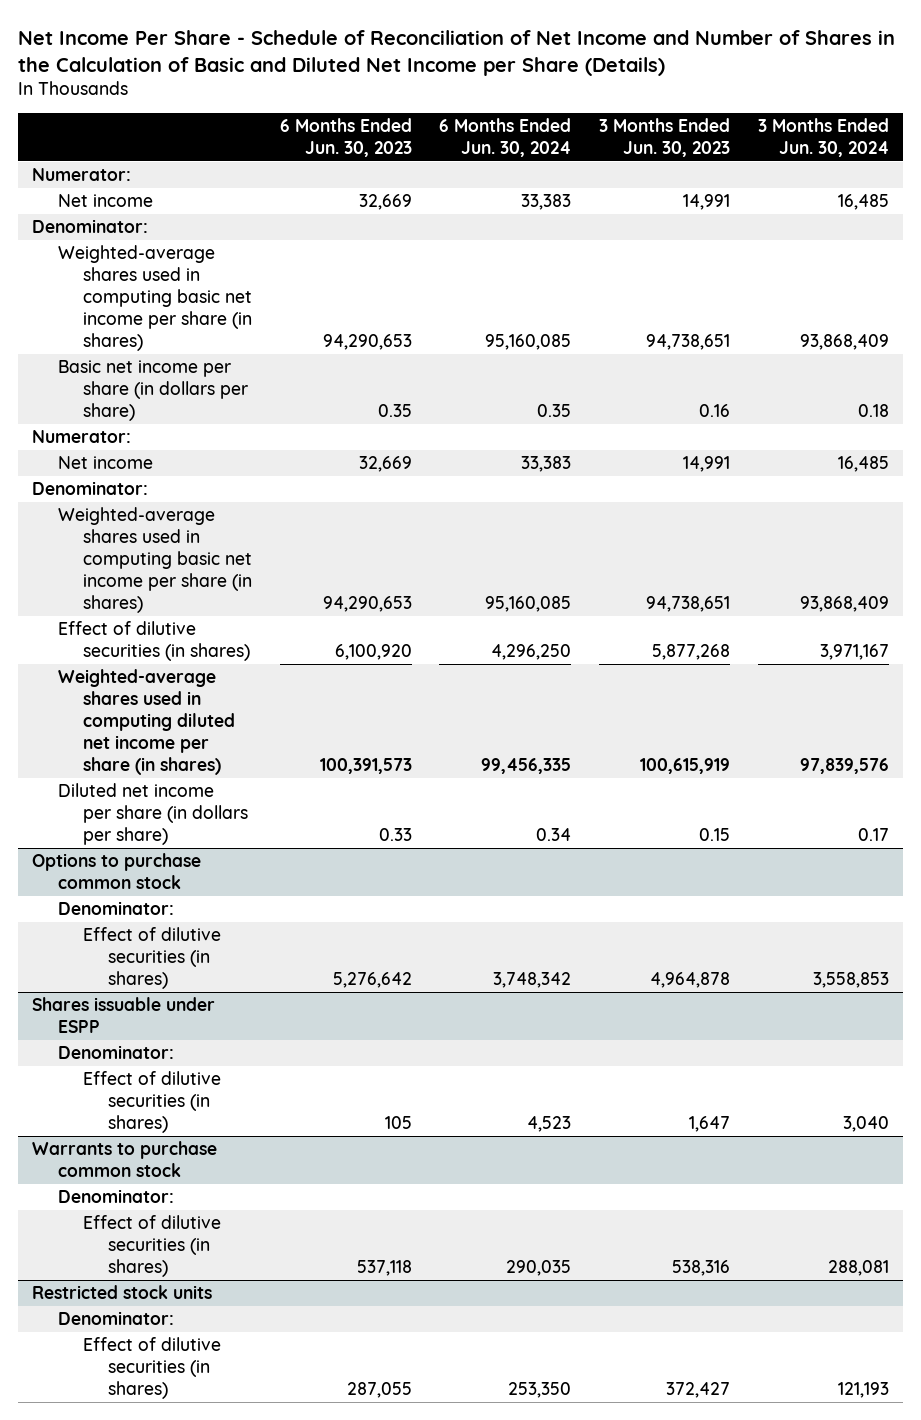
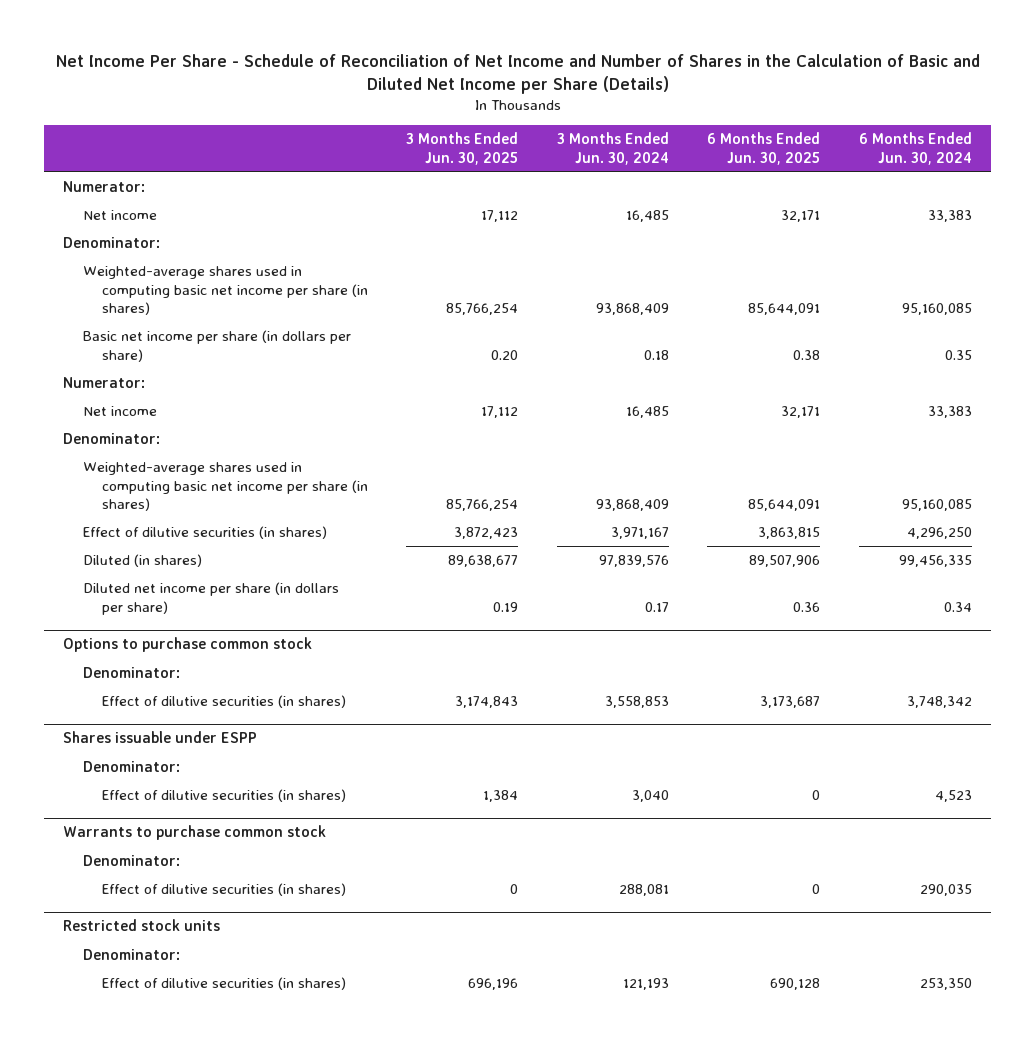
[279,117,412,157] 6 Months Ended Jun. 30, 2023 -> none
[599,117,731,157] 3 Months Ended Jun. 30, 2023 -> none
none -> [406,132,519,165] 3 Months Ended Jun. 30, 2025
none -> [707,132,821,165] 6 Months Ended Jun. 30, 2025
[57,669,235,775] Weighted-average shares used in computing diluted net income per share (in shares) -> [82,554,202,568] Diluted (in shares)

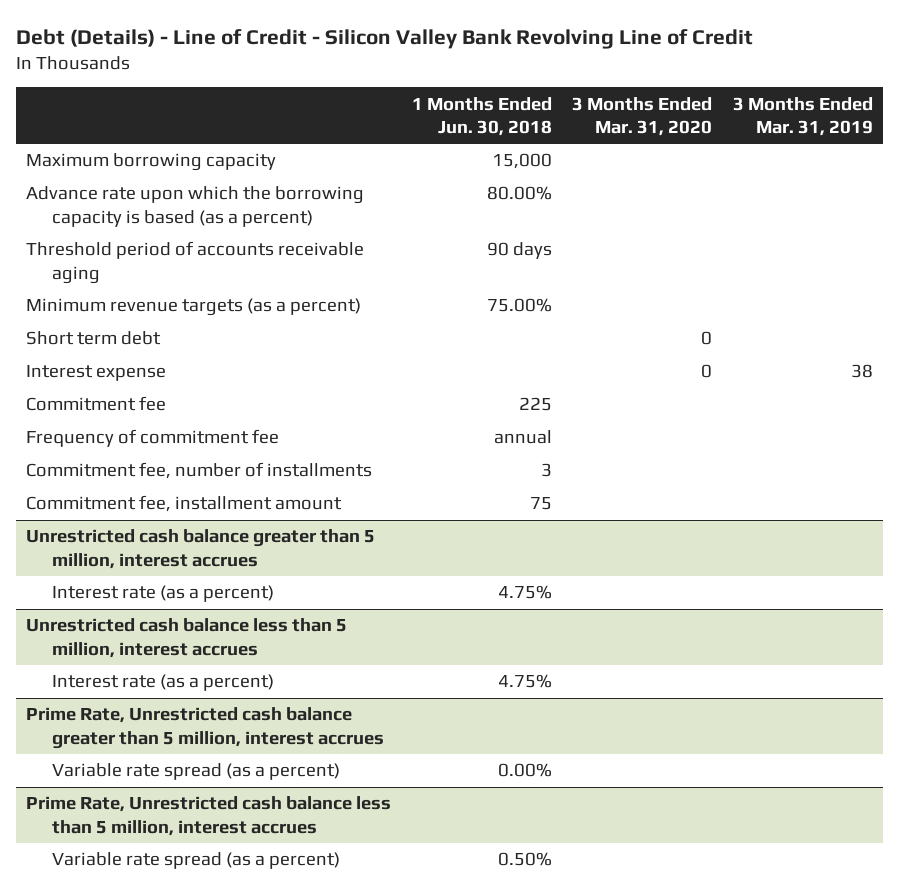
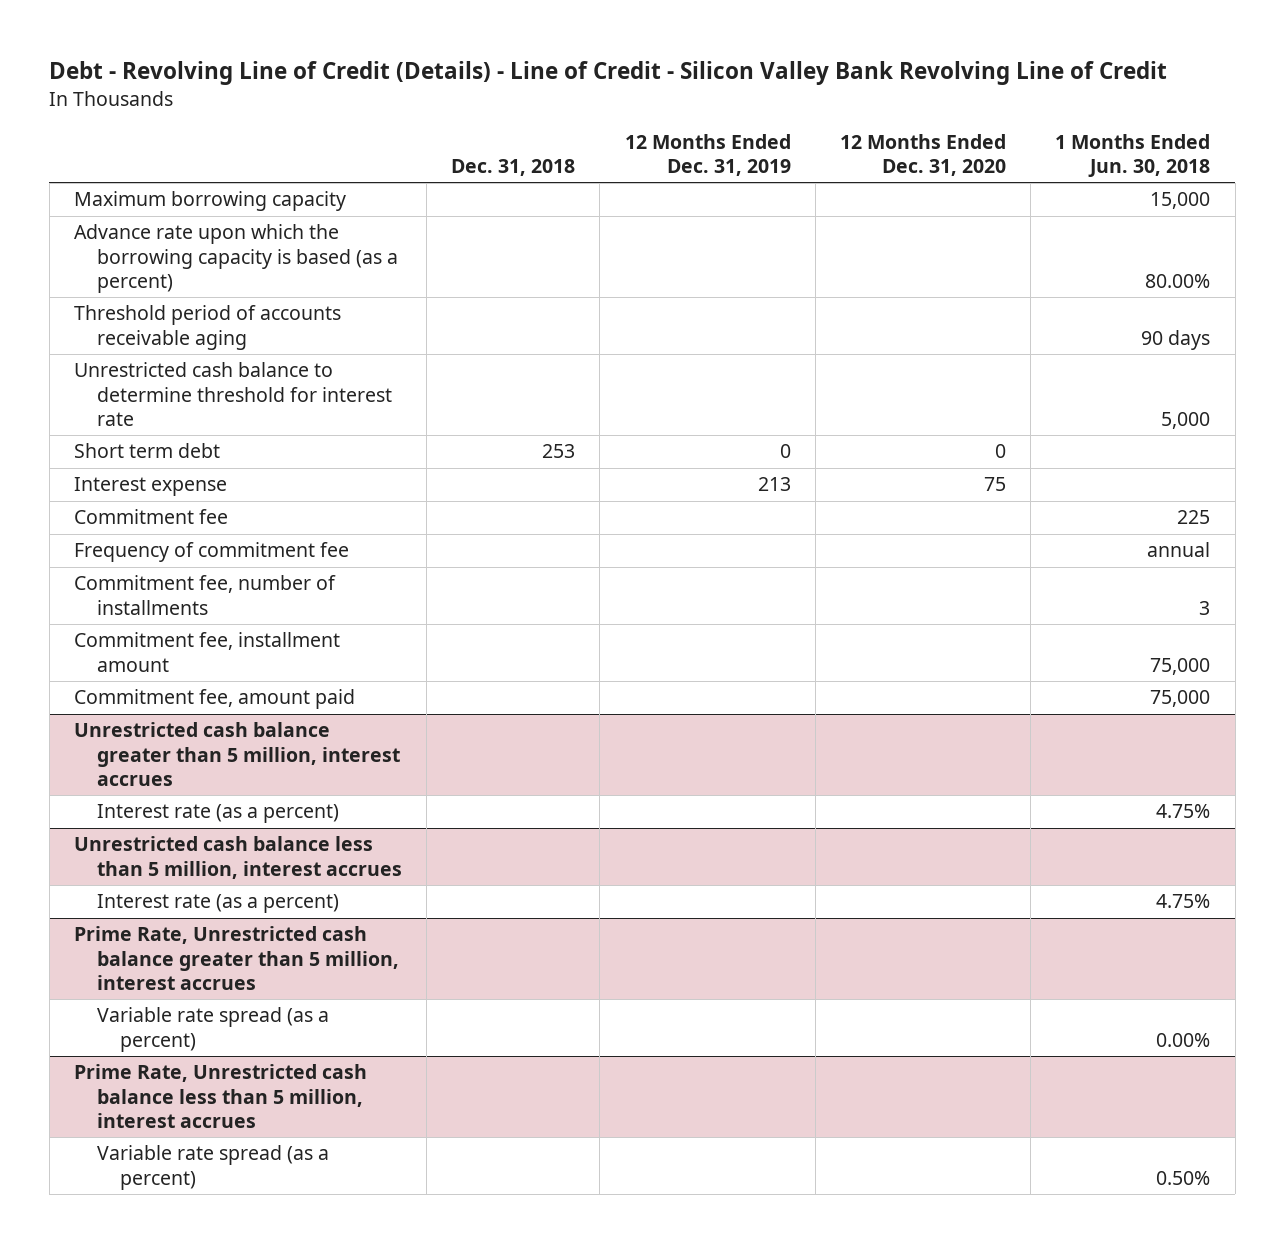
[15,29,753,50] Debt (Details) - Line of Credit - Silicon Valley Bank Revolving Line of Credit -> [49,61,1168,86] Debt - Revolving Line of Credit (Details) - Line of Credit - Silicon Valley Bank Revolving Line of Credit
[572,96,713,136] 3 Months Ended Mar. 31, 2020 -> none
[733,96,874,136] 3 Months Ended Mar. 31, 2019 -> none
none -> [451,158,576,176] Dec. 31, 2018
none -> [624,133,791,176] 12 Months Ended Dec. 31, 2019
none -> [839,133,1006,176] 12 Months Ended Dec. 31, 2020
[26,298,362,317] Minimum revenue targets (as a percent) -> none
none -> [73,362,392,426] Unrestricted cash balance to determine threshold for interest rate
[529,497,552,511] 75 -> [1150,657,1211,675] 75,000
none -> [73,689,355,710] Commitment fee, amount paid

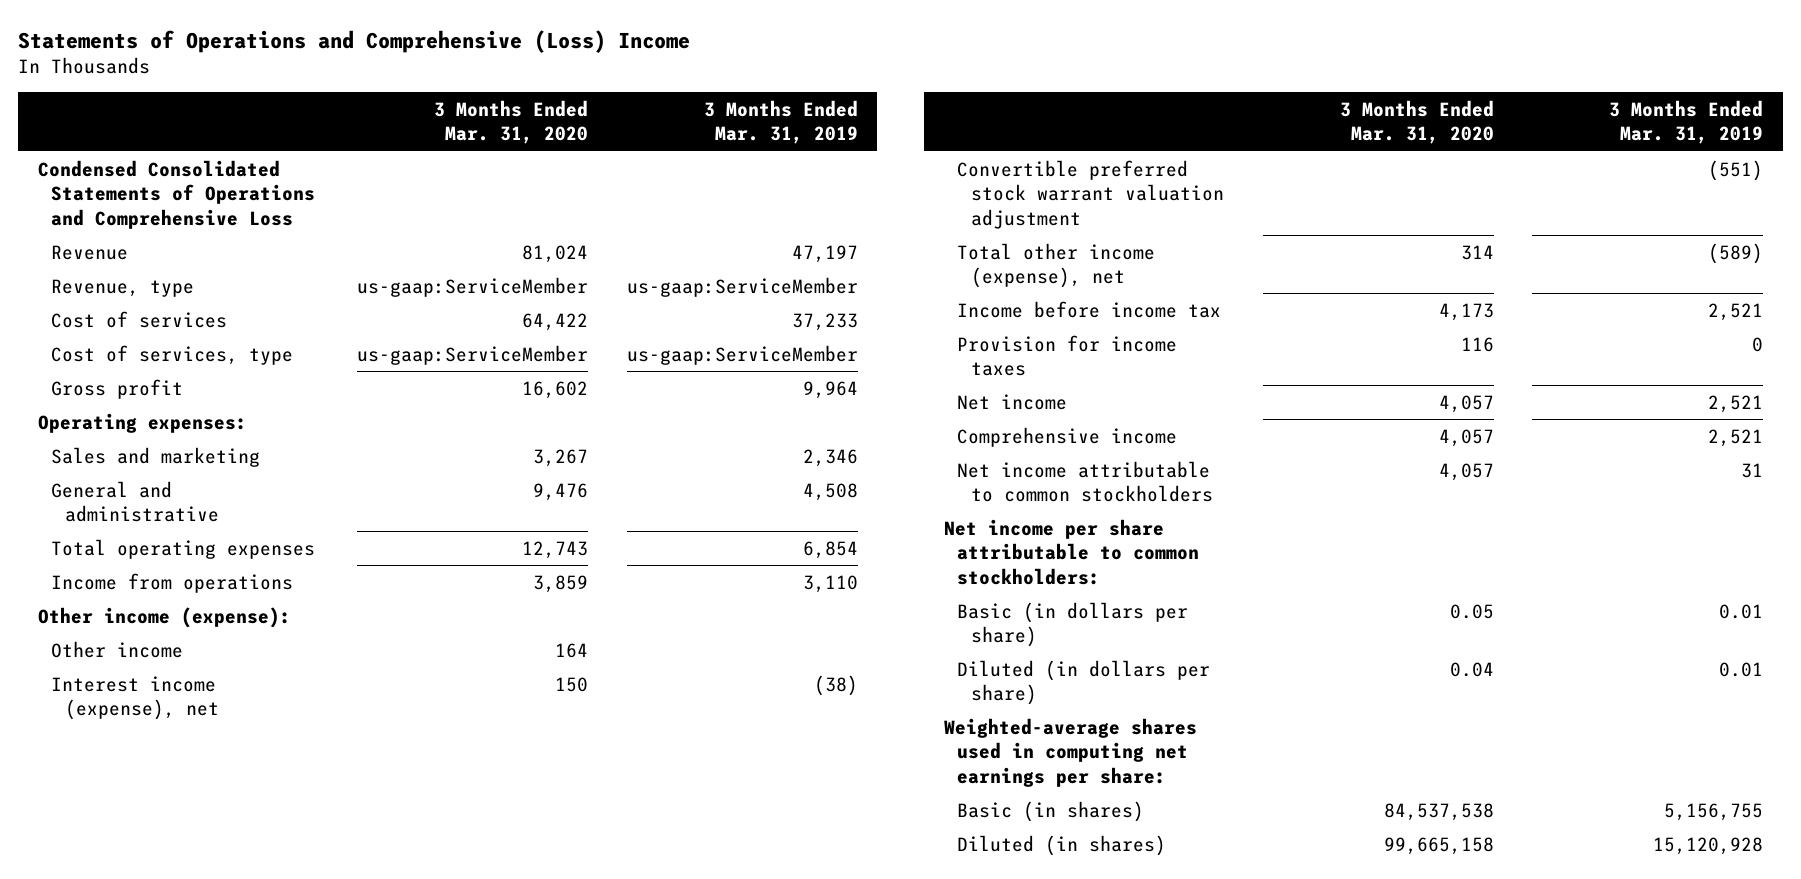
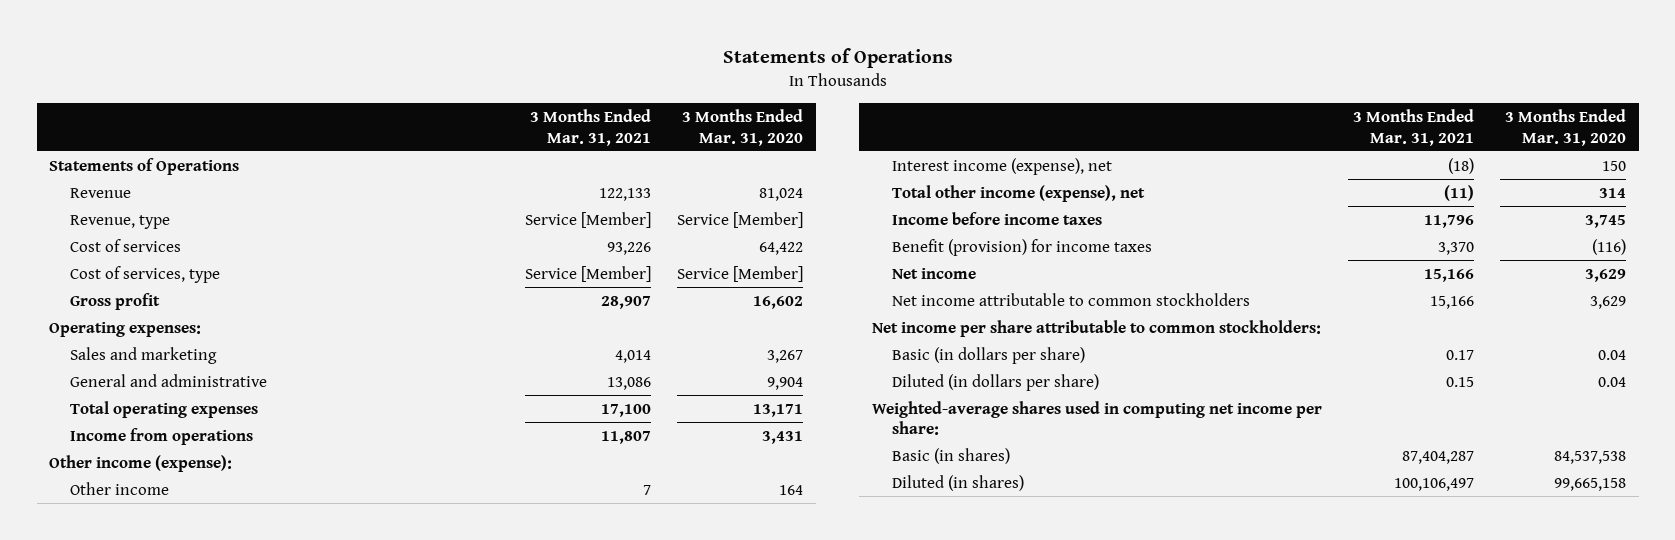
[18,29,691,53] Statements of Operations and Comprehensive (Loss) Income -> [722,48,953,69] Statements of Operations
[703,99,858,145] 3 Months Ended Mar. 31, 2019 -> none
none -> [530,108,652,146] 3 Months Ended Mar. 31, 2021
[37,159,316,229] Condensed Consolidated Statements of Operations and Comprehensive Loss -> [49,157,240,175] Statements of Operations
[356,276,588,297] us-gaap:ServiceMember -> [677,211,804,228] Service [Member]
[356,344,588,365] us-gaap:ServiceMember -> [677,265,804,282] Service [Member]
[532,482,588,501] 9,476 -> [767,376,804,390] 9,904
[521,540,588,559] 12,743 -> [753,403,804,417] 13,171
[532,574,588,593] 3,859 -> [762,430,804,444] 3,431
[957,159,1224,229] Convertible preferred stock warrant valuation adjustment -> none
[957,426,1178,447] Comprehensive income -> none
[957,300,1222,318] Income before income tax -> [892,211,1103,225] Income before income taxes
[1438,302,1494,321] 4,173 -> [1584,214,1626,228] 3,745
[957,334,1178,377] Provision for income taxes -> [892,238,1153,256] Benefit (provision) for income taxes
[1460,336,1494,352] 116 -> [1591,238,1626,255] (116)
[1438,394,1494,413] 4,057 -> [1584,268,1626,282] 3,629
[1438,462,1494,481] 4,057 -> [1589,295,1626,309] 3,629
[1449,603,1494,619] 0.05 -> [1597,349,1626,360] 0.04
[943,717,1197,787] Weighted-average shares used in computing net earnings per share: -> [871,400,1322,436] Weighted-average shares used in computing net income per share:

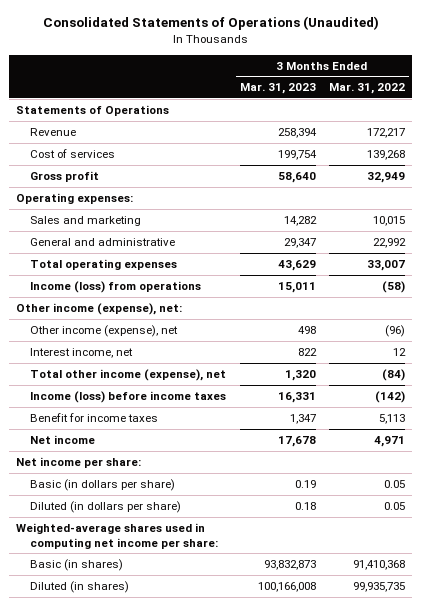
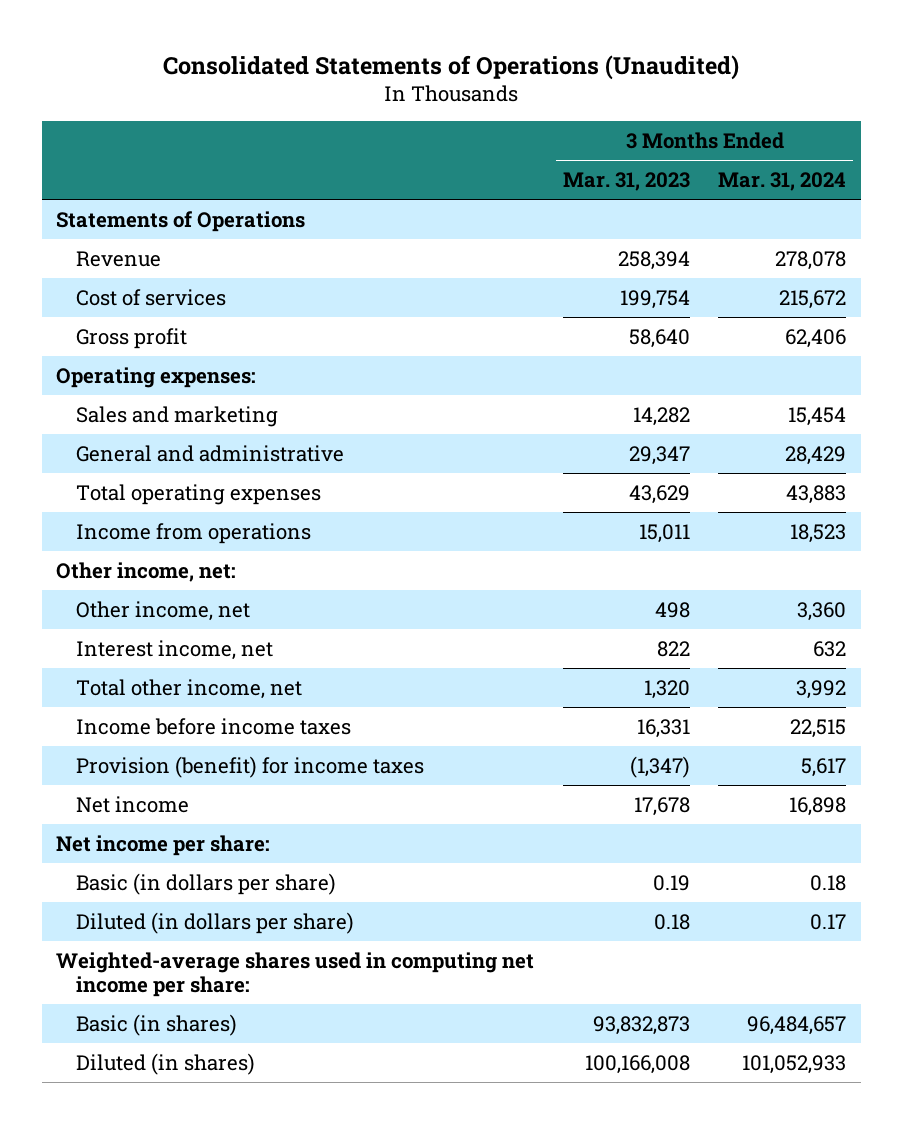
[329,83,406,95] Mar. 31, 2022 -> none
none -> [718,172,847,192] Mar. 31, 2024
[29,280,201,293] Income (loss) from operations -> [75,522,311,544] Income from operations
[16,302,183,315] Other income (expense), net: -> [56,561,237,582] Other income, net:
[29,324,178,337] Other income (expense), net -> [75,600,250,621] Other income, net
[29,368,226,381] Total other income (expense), net -> [75,678,302,699] Total other income, net
[29,390,226,403] Income (loss) before income taxes -> [75,717,351,735] Income before income taxes
[29,412,158,422] Benefit for income taxes -> [75,755,424,778] Provision (benefit) for income taxes
[289,413,316,424] 1,347 -> [629,755,690,778] (1,347)

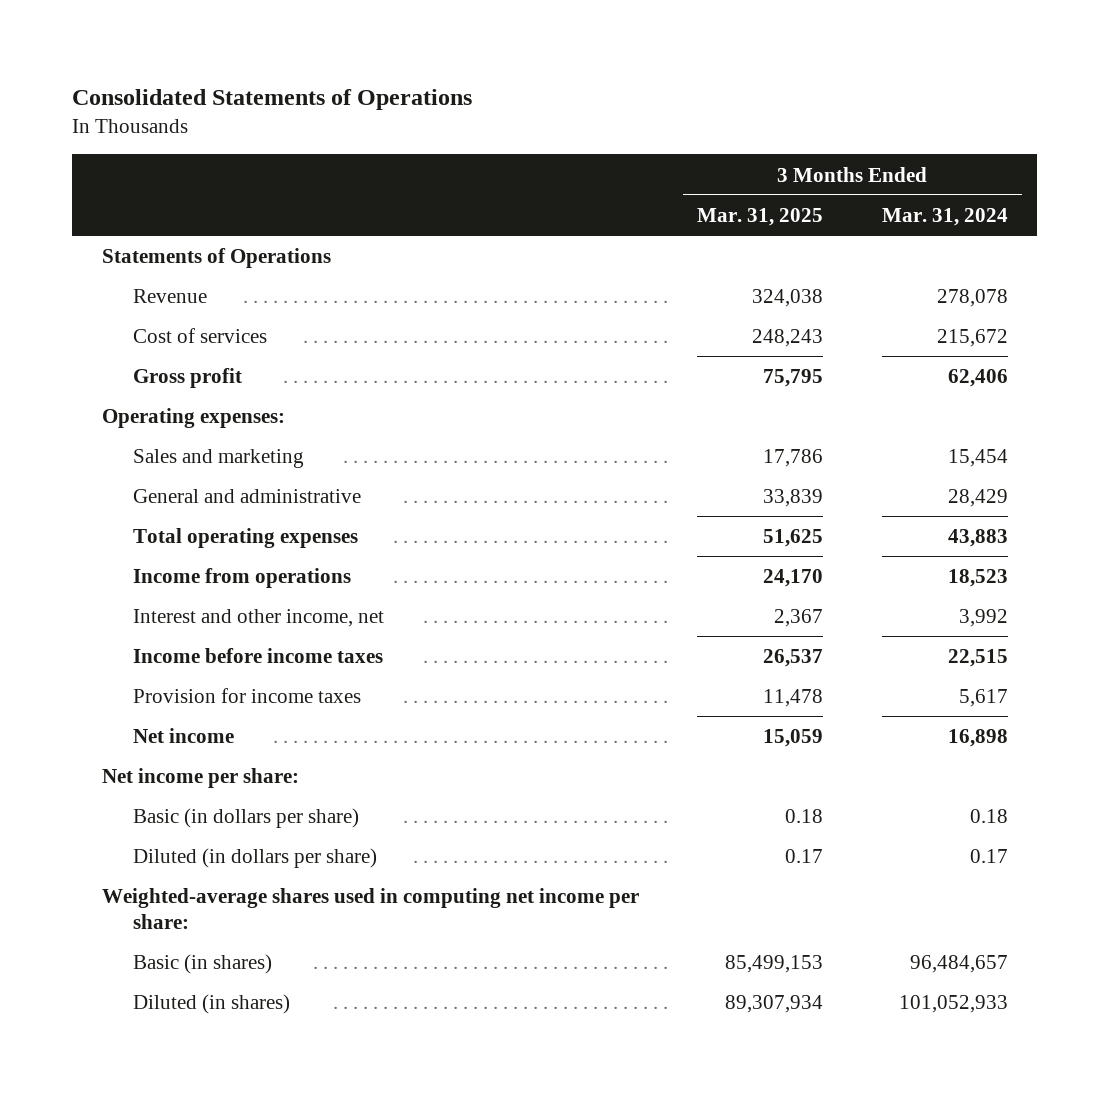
[163,54,740,80] Consolidated Statements of Operations (Unaudited) -> [72,89,473,111] Consolidated Statements of Operations
[562,172,690,192] Mar. 31, 2023 -> none
none -> [697,207,824,226] Mar. 31, 2025
[56,561,237,582] Other income, net: -> none
[75,639,273,660] Interest income, net -> none
[75,678,302,699] Total other income, net -> none
[75,600,250,621] Other income, net -> [132,609,384,628] Interest and other income, net
[797,601,847,621] 3,360 -> [958,609,1008,628] 3,992
[75,755,424,778] Provision (benefit) for income taxes -> [132,688,361,704] Provision for income taxes

